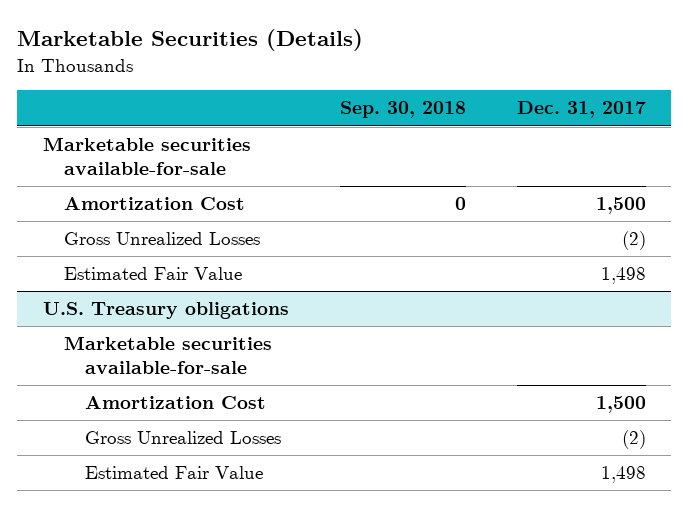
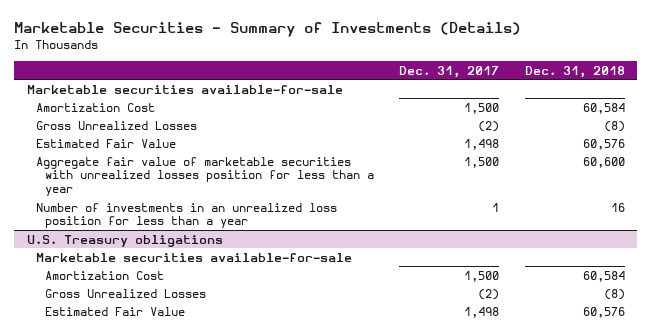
[17,29,364,52] Marketable Securities (Details) -> [13,21,521,37] Marketable Securities - Summary of Investments (Details)
[339,101,466,119] Sep. 30, 2018 -> none
none -> [524,65,625,78] Dec. 31, 2018
none -> [35,156,374,197] Aggregate fair value of marketable securities with unrealized losses position for less than a year
none -> [35,202,337,229] Number of investments in an unrealized loss position for less than a year

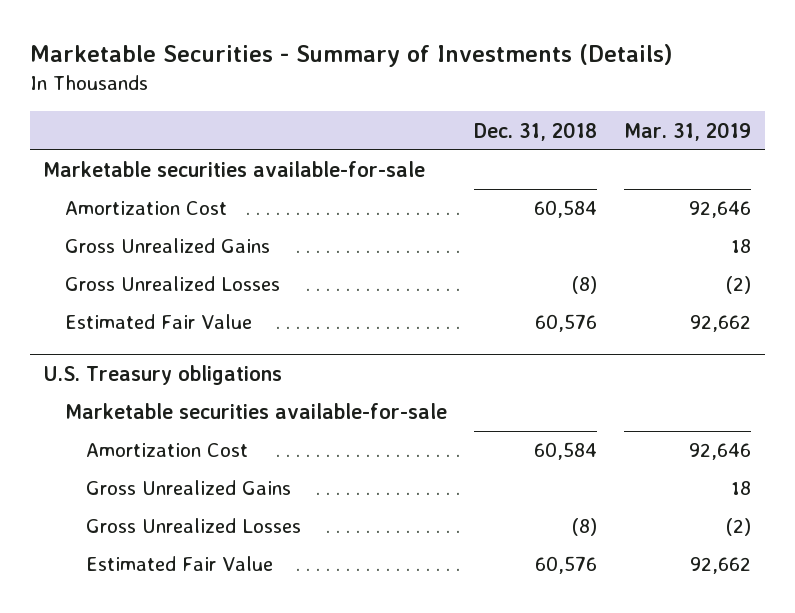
[399,65,500,78] Dec. 31, 2017 -> none
none -> [624,121,752,141] Mar. 31, 2019
none -> [64,238,270,254] Gross Unrealized Gains
[35,156,374,197] Aggregate fair value of marketable securities with unrealized losses position for less than a year -> none
[35,202,337,229] Number of investments in an unrealized loss position for less than a year -> none
none -> [86,480,292,496] Gross Unrealized Gains

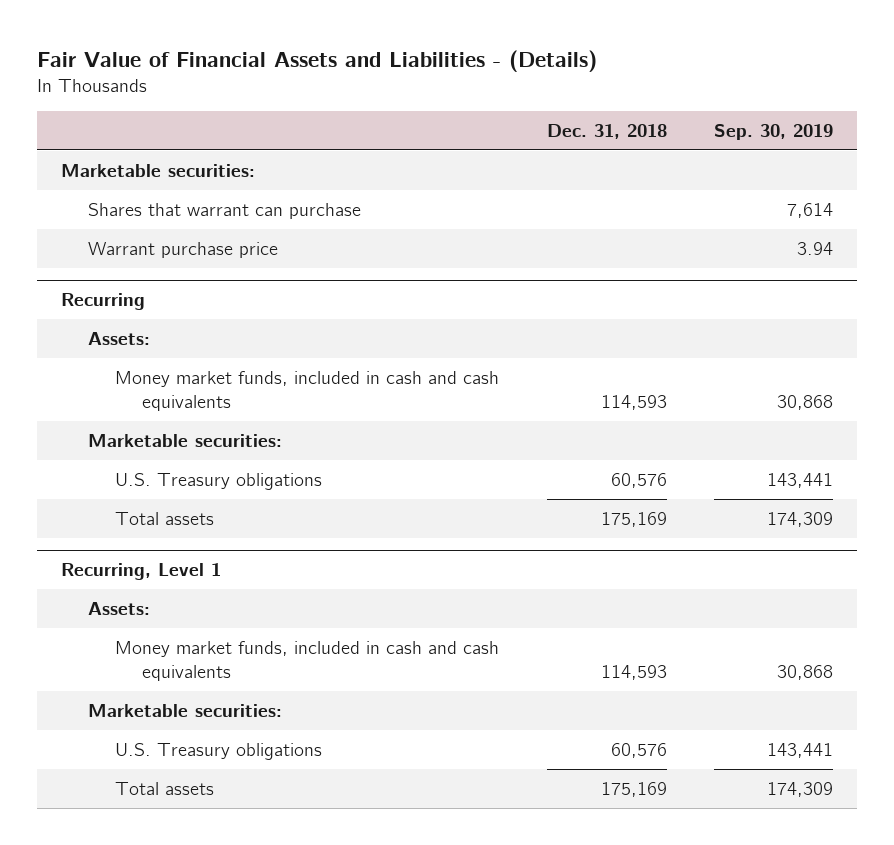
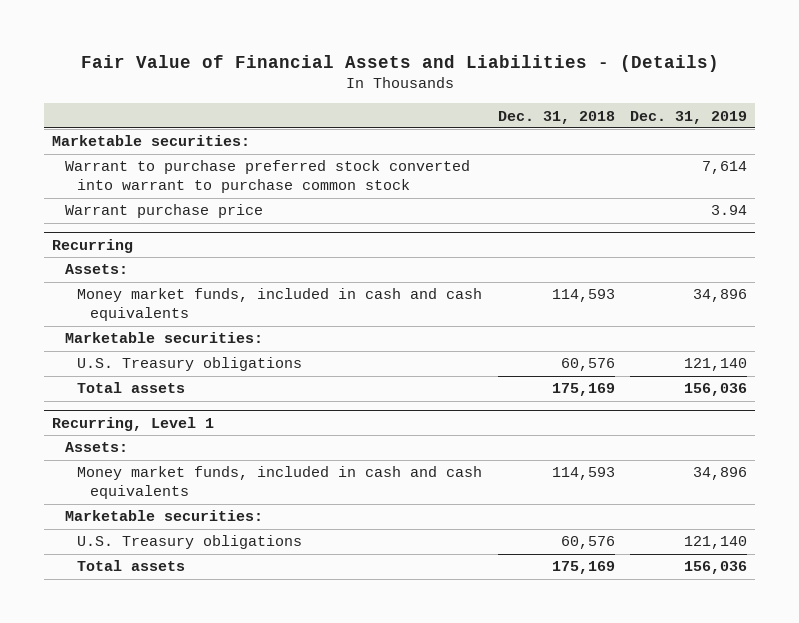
[714,124,834,141] Sep. 30, 2019 -> none
none -> [630,110,748,124] Dec. 31, 2019
[88,202,362,219] Shares that warrant can purchase -> [64,160,470,194] Warrant to purchase preferred stock converted into warrant to purchase common stock

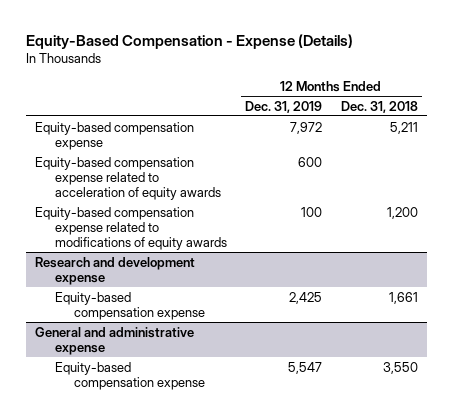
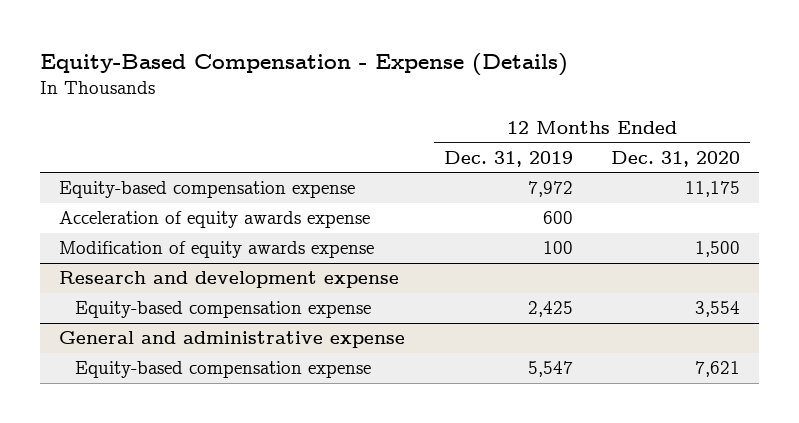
[340,100,418,113] Dec. 31, 2018 -> none
none -> [610,150,740,167] Dec. 31, 2020
[34,156,221,200] Equity-based compensation expense related to acceleration of equity awards -> [59,211,371,229] Acceleration of equity awards expense
[34,206,227,250] Equity-based compensation expense related to modifications of equity awards -> [59,241,375,259] Modification of equity awards expense

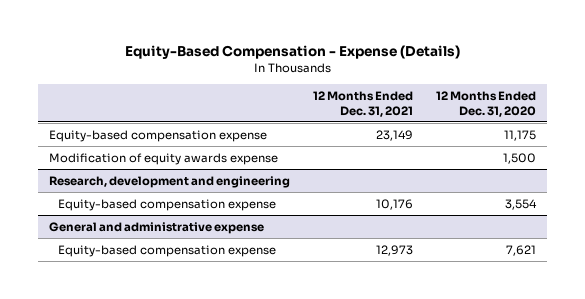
[443,150,573,167] Dec. 31, 2019 -> none
none -> [313,90,414,117] 12 Months Ended Dec. 31, 2021
[59,211,371,229] Acceleration of equity awards expense -> none
[59,271,400,289] Research and development expense -> [49,175,291,188] Research, development and engineering

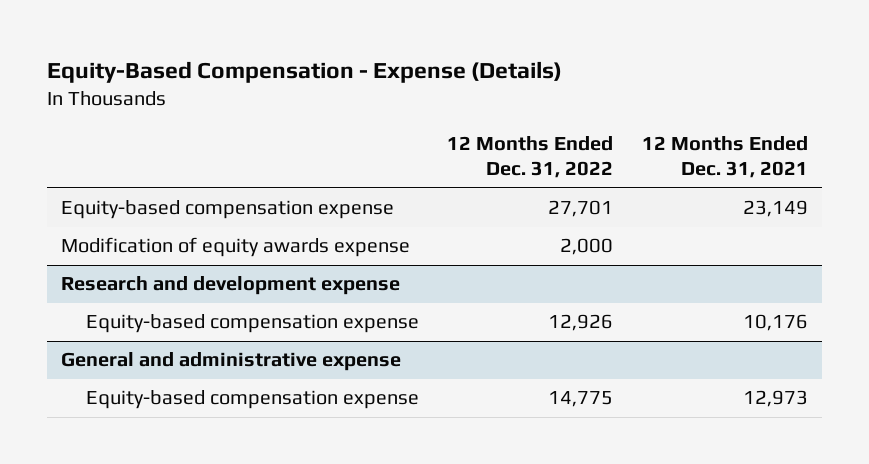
[435,90,536,117] 12 Months Ended Dec. 31, 2020 -> none
none -> [447,136,614,179] 12 Months Ended Dec. 31, 2022
[49,175,291,188] Research, development and engineering -> [60,276,400,296] Research and development expense

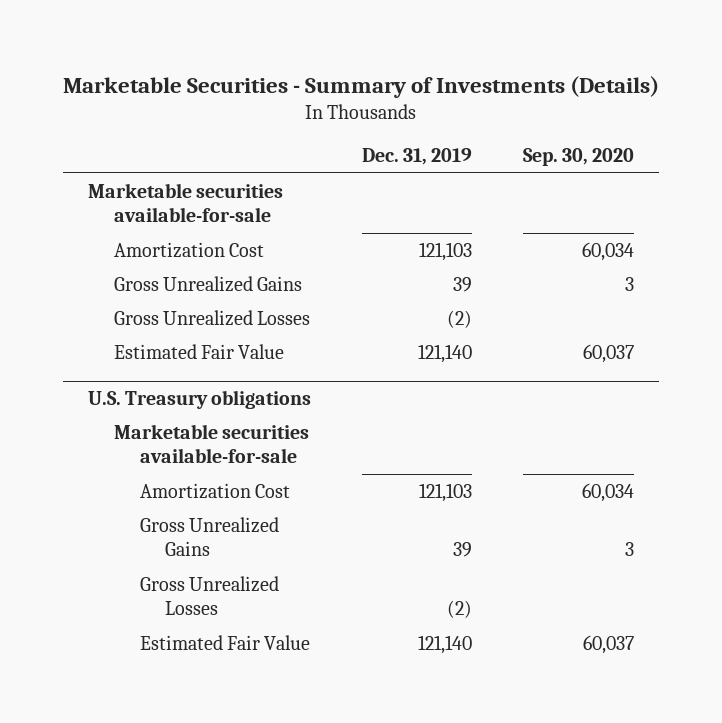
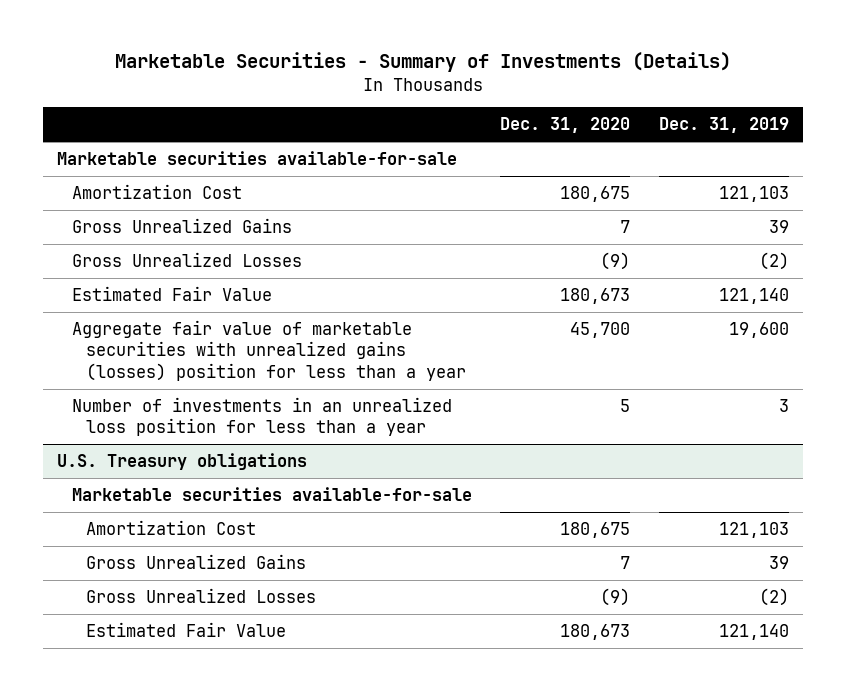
[522,148,634,167] Sep. 30, 2020 -> none
none -> [500,117,631,134] Dec. 31, 2020
none -> [71,320,467,381] Aggregate fair value of marketable securities with unrealized gains (losses) position for less than a year
none -> [71,397,452,437] Number of investments in an unrealized loss position for less than a year

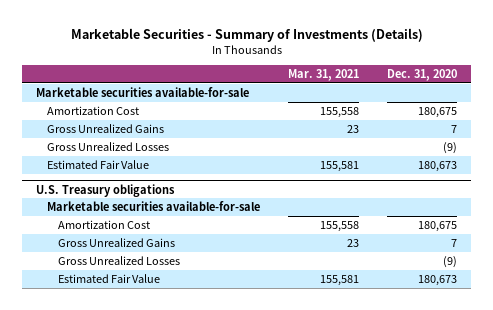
[658,117,789,134] Dec. 31, 2019 -> none
none -> [287,68,359,81] Mar. 31, 2021
[71,320,467,381] Aggregate fair value of marketable securities with unrealized gains (losses) position for less than a year -> none
[71,397,452,437] Number of investments in an unrealized loss position for less than a year -> none

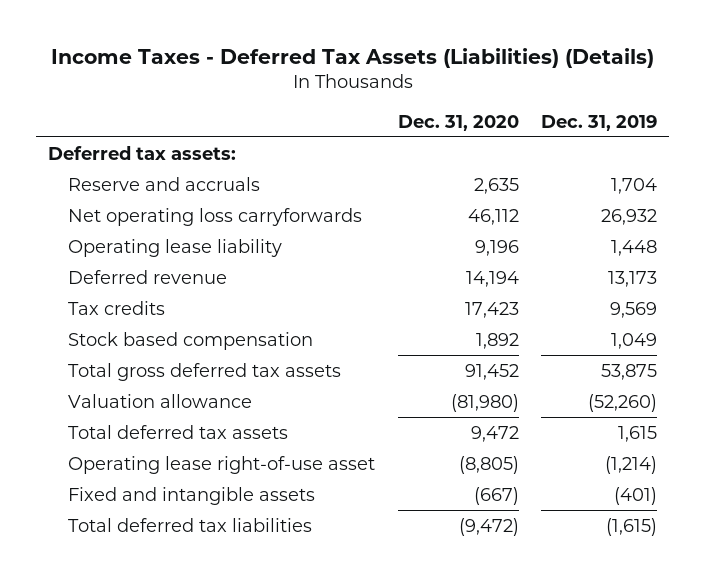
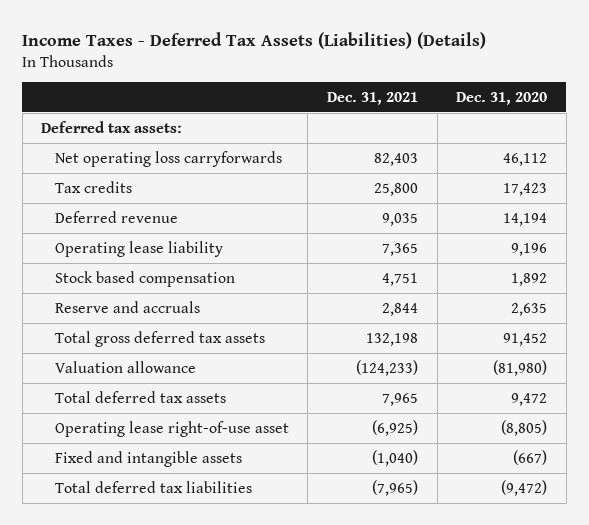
[541,114,658,131] Dec. 31, 2019 -> none
none -> [327,91,419,105] Dec. 31, 2021
[67,269,227,284] Deferred revenue -> [54,210,178,223] Deferred revenue
[67,238,282,257] Operating lease liability -> [54,240,223,257] Operating lease liability
[67,176,260,191] Reserve and accruals -> [54,300,200,313] Reserve and accruals

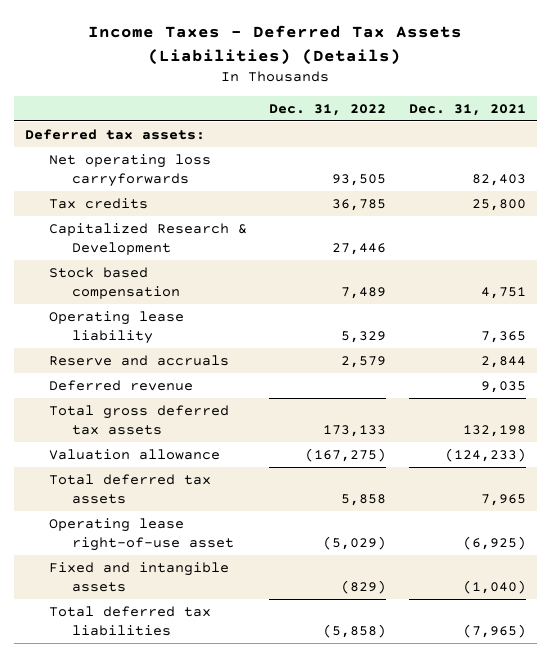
[456,91,548,105] Dec. 31, 2020 -> none
none -> [269,103,387,116] Dec. 31, 2022
none -> [48,222,247,255] Capitalized Research & Development
[54,240,223,257] Operating lease liability -> [48,310,184,344] Operating lease liability
[54,210,178,223] Deferred revenue -> [48,379,193,391] Deferred revenue

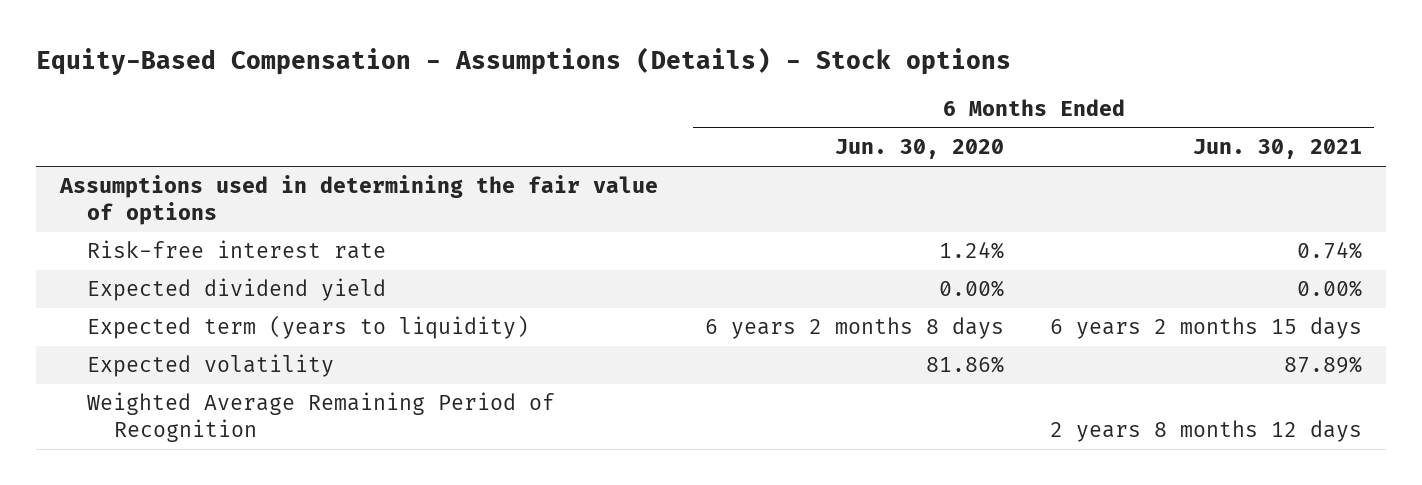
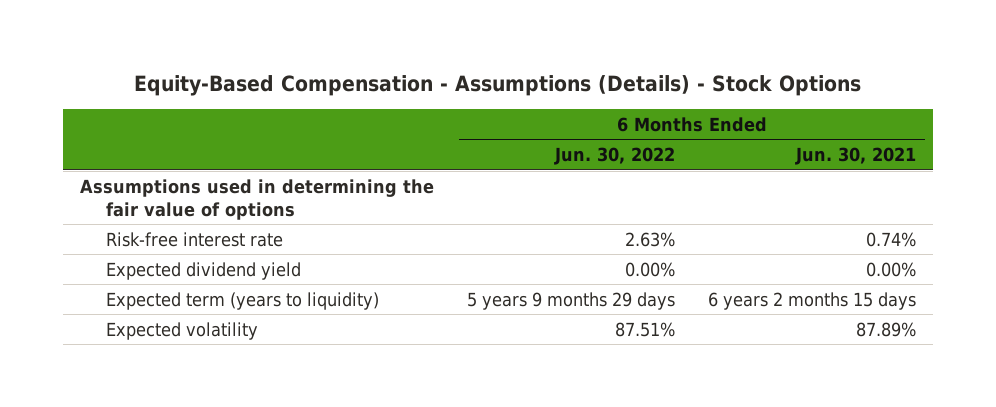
[36,46,1012,75] Equity-Based Compensation - Assumptions (Details) - Stock options -> [133,74,861,96] Equity-Based Compensation - Assumptions (Details) - Stock Options
[834,139,1004,160] Jun. 30, 2020 -> none
none -> [553,147,675,166] Jun. 30, 2022
[86,392,555,443] Weighted Average Remaining Period of Recognition -> none

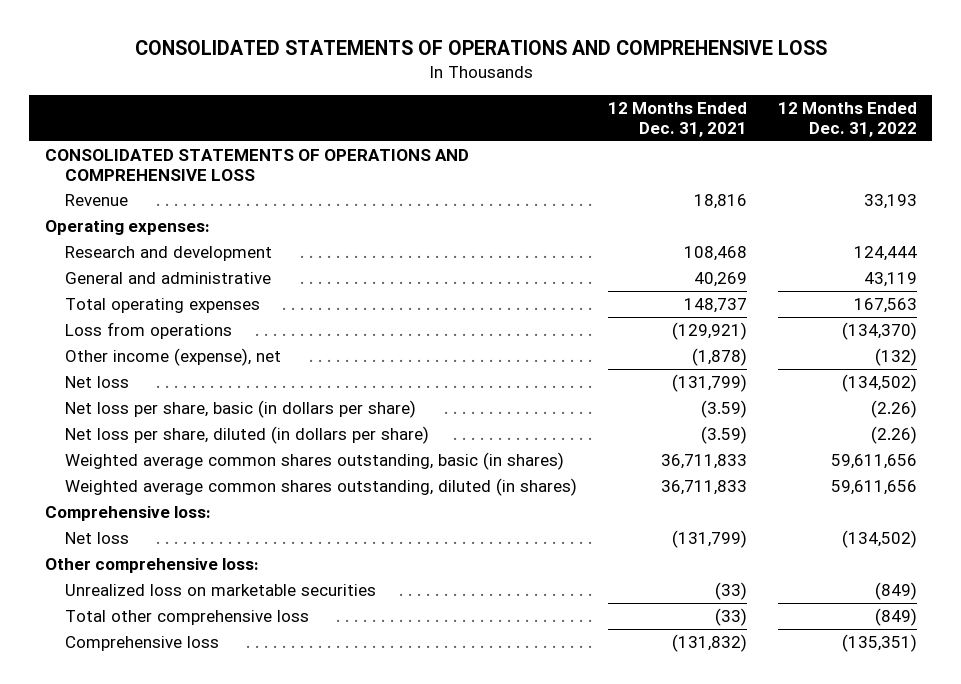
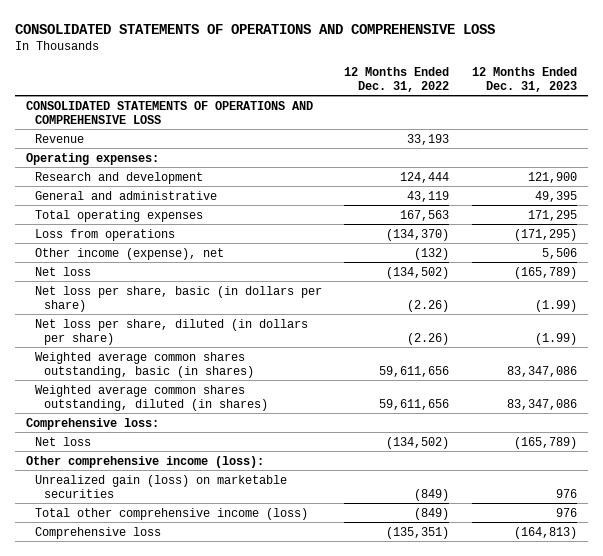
[607,101,747,137] 12 Months Ended Dec. 31, 2021 -> none
none -> [471,66,577,92] 12 Months Ended Dec. 31, 2023
[44,557,259,573] Other comprehensive loss: -> [26,455,265,468] Other comprehensive income (loss):
[64,583,376,596] Unrealized loss on marketable securities -> [34,474,287,498] Unrealized gain (loss) on marketable securities
[64,609,309,625] Total other comprehensive loss -> [34,507,308,520] Total other comprehensive income (loss)

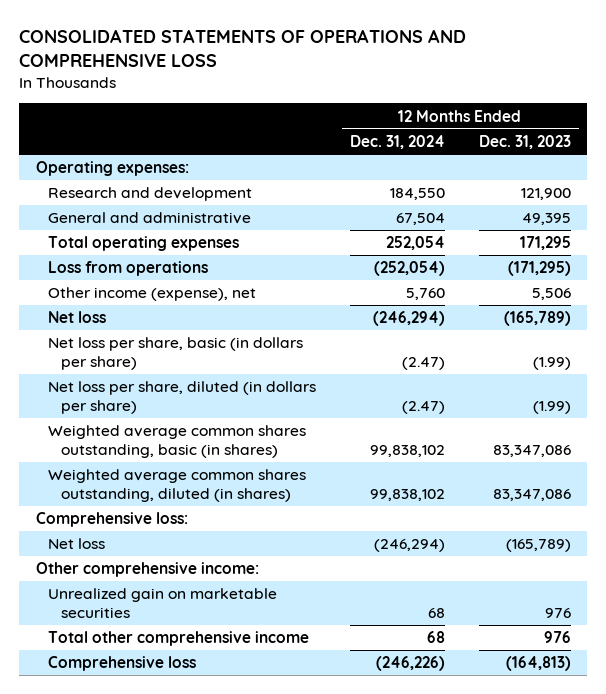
[344,66,450,92] 12 Months Ended Dec. 31, 2022 -> none
none -> [349,135,445,150] Dec. 31, 2024
[26,100,314,124] CONSOLIDATED STATEMENTS OF OPERATIONS AND COMPREHENSIVE LOSS -> none
[34,133,84,143] Revenue -> none
[26,455,265,468] Other comprehensive income (loss): -> [35,562,259,578] Other comprehensive income:
[34,474,287,498] Unrealized gain (loss) on marketable securities -> [48,588,278,618] Unrealized gain on marketable securities
[34,507,308,520] Total other comprehensive income (loss) -> [48,631,310,647] Total other comprehensive income

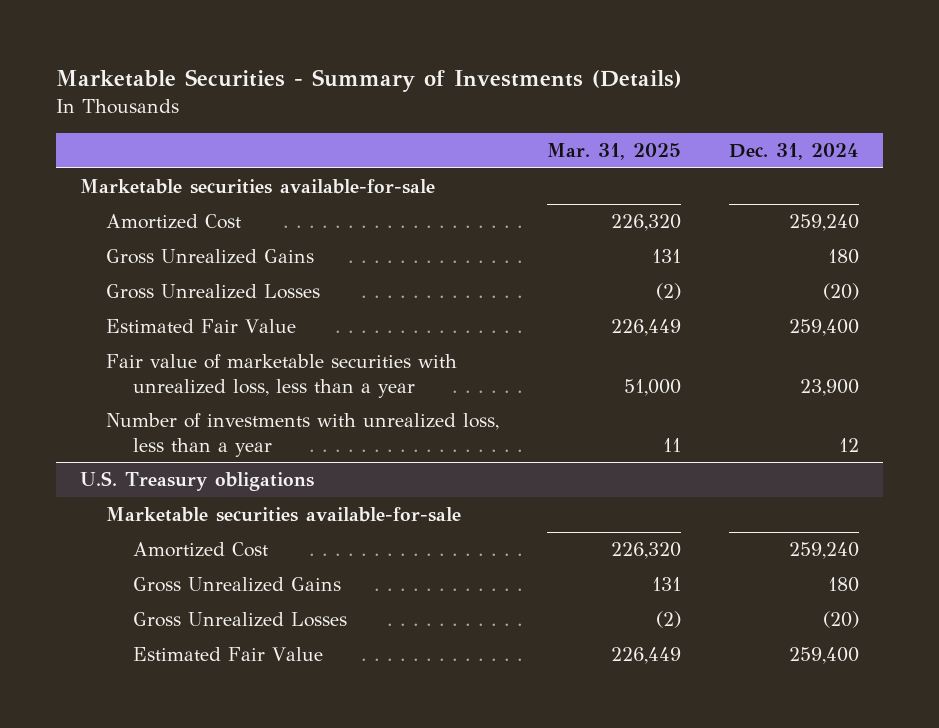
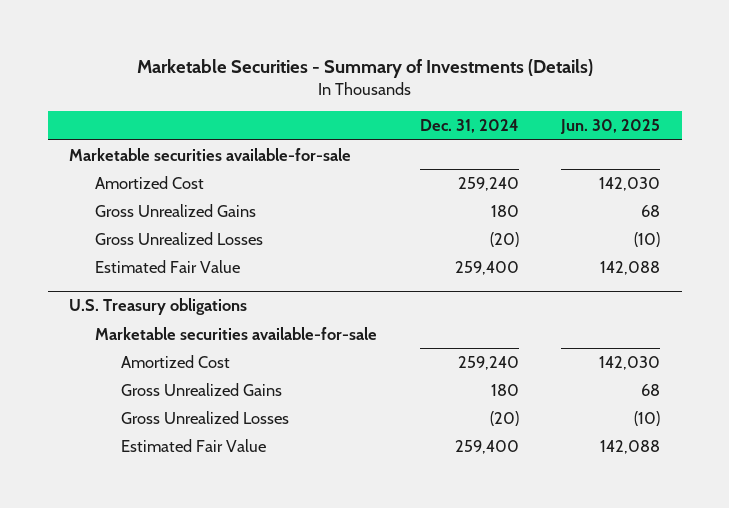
[547,143,682,161] Mar. 31, 2025 -> none
none -> [560,119,661,135] Jun. 30, 2025
[106,354,458,398] Fair value of marketable securities with unrealized loss, less than a year -> none
[106,413,500,457] Number of investments with unrealized loss, less than a year -> none

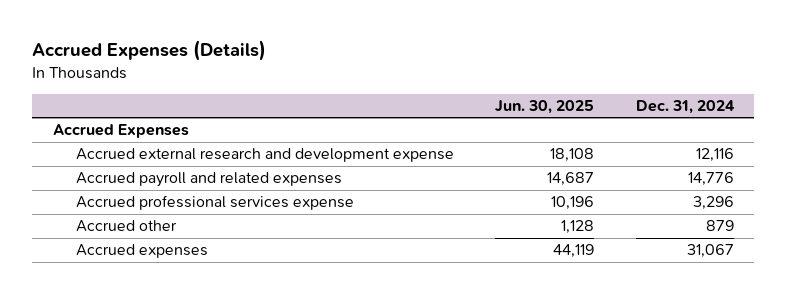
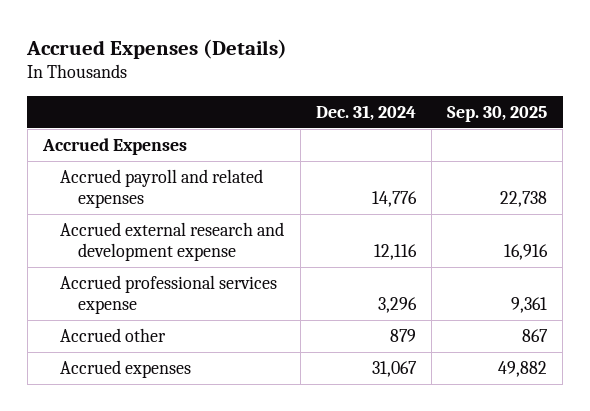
[495,99,595,114] Jun. 30, 2025 -> none
none -> [446,105,547,122] Sep. 30, 2025
[75,148,454,163] Accrued external research and development expense -> [60,221,285,261] Accrued external research and development expense

